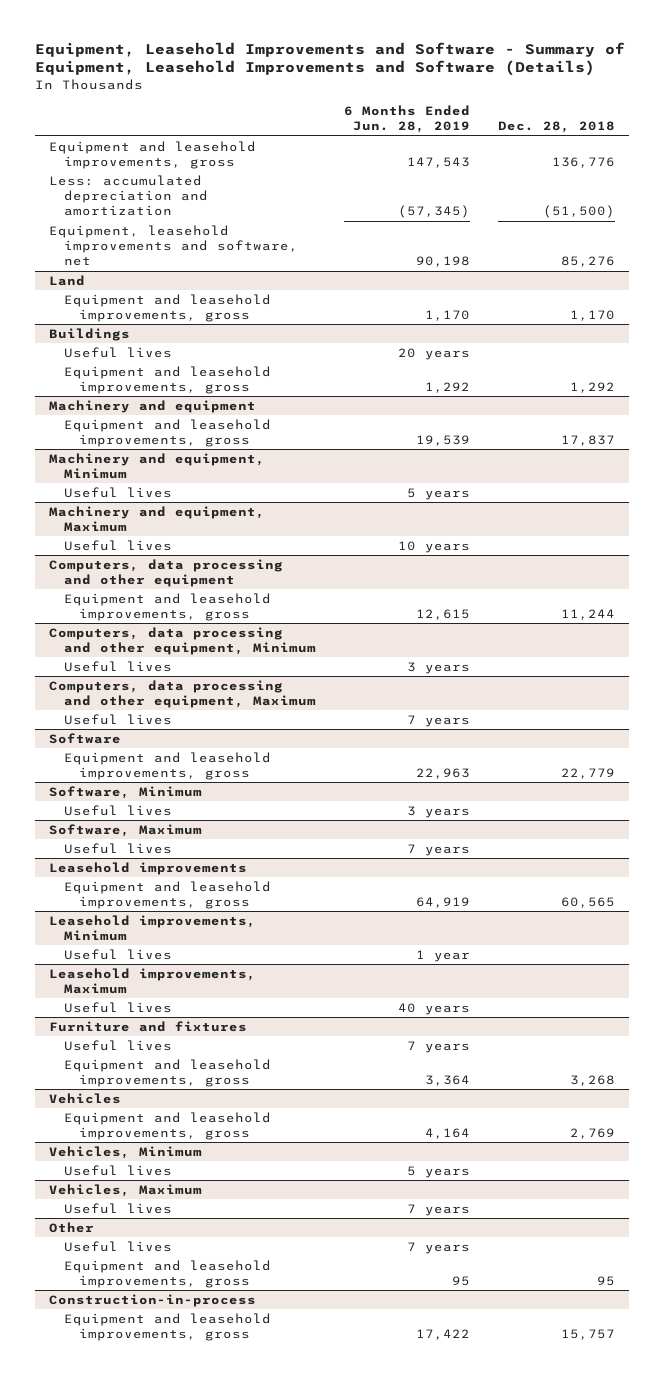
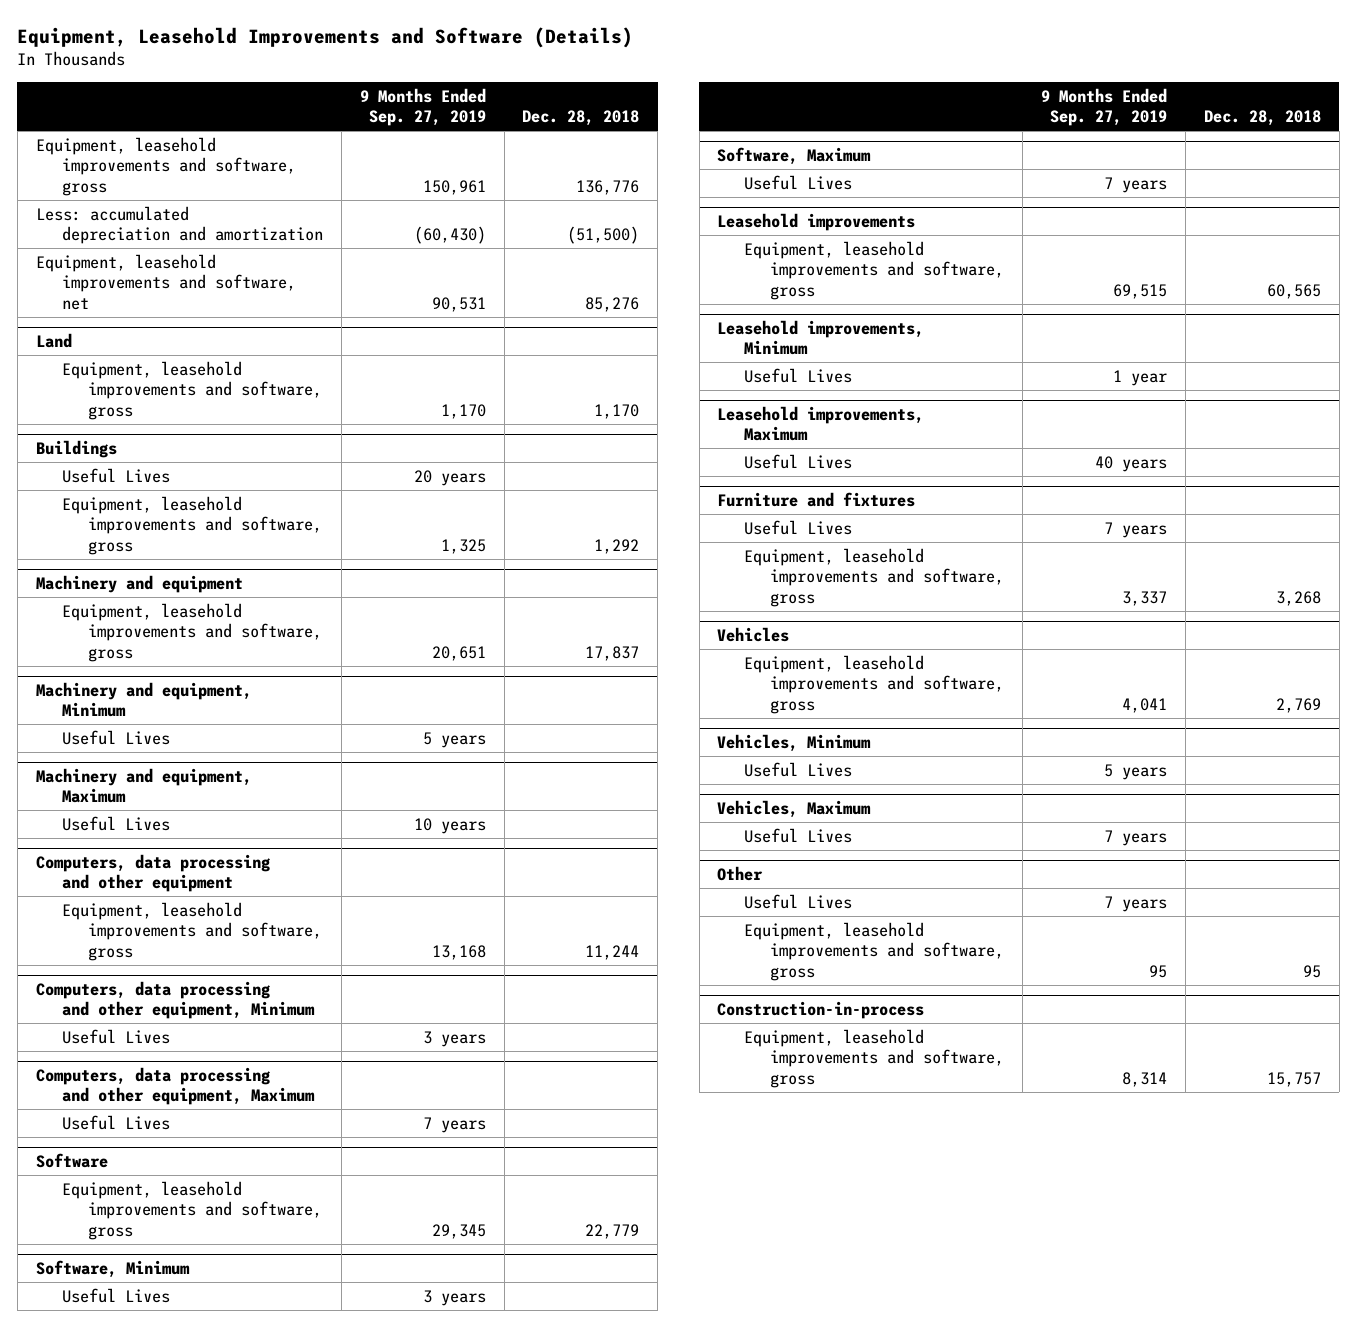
[34,41,625,77] Equipment, Leasehold Improvements and Software - Summary of Equipment, Leasehold Improvements and Software (Details) -> [17,27,634,49] Equipment, Leasehold Improvements and Software (Details)
[343,104,470,134] 6 Months Ended Jun. 28, 2019 -> none
none -> [359,87,486,126] 9 Months Ended Sep. 27, 2019
[48,140,256,170] Equipment and leasehold improvements, gross -> [35,136,296,196] Equipment, leasehold improvements and software, gross
[63,293,271,323] Equipment and leasehold improvements, gross -> [61,360,323,420] Equipment, leasehold improvements and software, gross
[63,346,172,358] Useful lives -> [61,467,170,483] Useful Lives
[63,365,271,395] Equipment and leasehold improvements, gross -> [61,495,323,555] Equipment, leasehold improvements and software, gross
[63,418,271,448] Equipment and leasehold improvements, gross -> [61,602,323,662] Equipment, leasehold improvements and software, gross
[63,486,172,498] Useful lives -> [61,729,170,745] Useful Lives
[63,539,172,551] Useful lives -> [61,815,170,831] Useful Lives
[63,592,271,622] Equipment and leasehold improvements, gross -> [61,901,323,961] Equipment, leasehold improvements and software, gross
[63,660,172,672] Useful lives -> [61,1028,170,1044] Useful Lives
[63,713,172,725] Useful lives -> [61,1114,170,1130] Useful Lives
[63,751,271,781] Equipment and leasehold improvements, gross -> [61,1180,323,1240] Equipment, leasehold improvements and software, gross
[63,804,172,816] Useful lives -> [61,1287,170,1303] Useful Lives
[63,842,172,854] Useful lives -> [743,174,852,190] Useful Lives
[63,880,271,910] Equipment and leasehold improvements, gross -> [743,240,1004,300] Equipment, leasehold improvements and software, gross
[63,948,172,960] Useful lives -> [743,367,852,383] Useful Lives
[63,1001,172,1013] Useful lives -> [743,453,852,469] Useful Lives
[63,1039,172,1051] Useful lives -> [743,519,852,535] Useful Lives
[63,1058,271,1088] Equipment and leasehold improvements, gross -> [743,547,1004,607] Equipment, leasehold improvements and software, gross
[63,1111,271,1141] Equipment and leasehold improvements, gross -> [743,654,1004,714] Equipment, leasehold improvements and software, gross
[63,1164,172,1176] Useful lives -> [743,761,852,777] Useful Lives
[63,1202,172,1214] Useful lives -> [743,827,852,843] Useful Lives
[63,1240,172,1252] Useful lives -> [743,893,852,909] Useful Lives
[63,1259,271,1289] Equipment and leasehold improvements, gross -> [743,921,1004,981] Equipment, leasehold improvements and software, gross
[63,1312,271,1342] Equipment and leasehold improvements, gross -> [743,1028,1004,1088] Equipment, leasehold improvements and software, gross

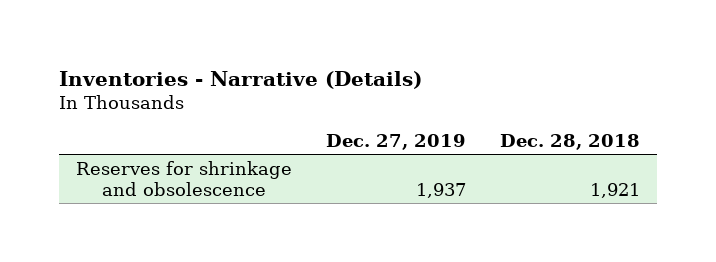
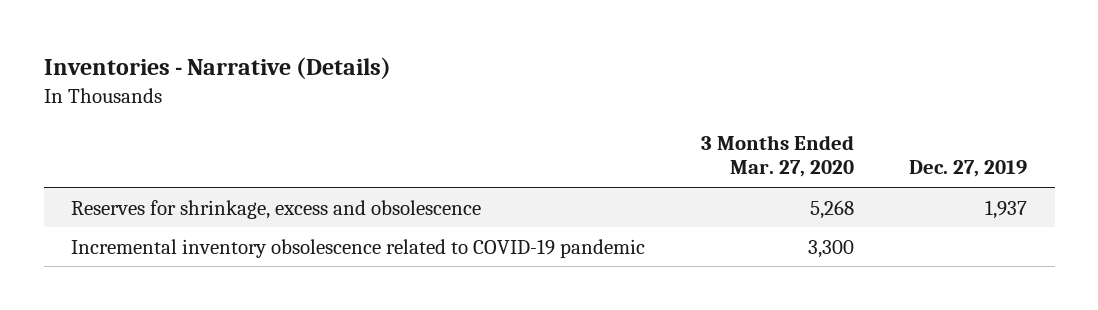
[500,133,641,150] Dec. 28, 2018 -> none
none -> [700,134,854,178] 3 Months Ended Mar. 27, 2020
[75,161,292,196] Reserves for shrinkage and obsolescence -> [71,199,482,219] Reserves for shrinkage, excess and obsolescence
none -> [71,238,646,258] Incremental inventory obsolescence related to COVID-19 pandemic

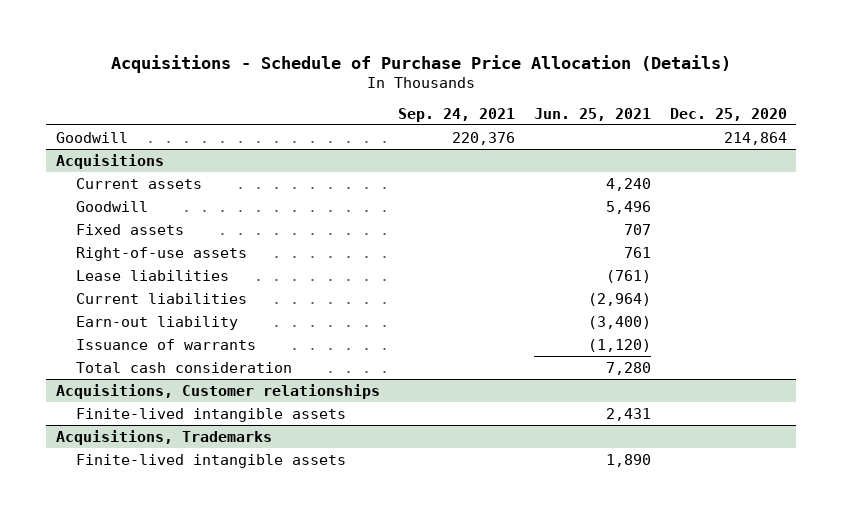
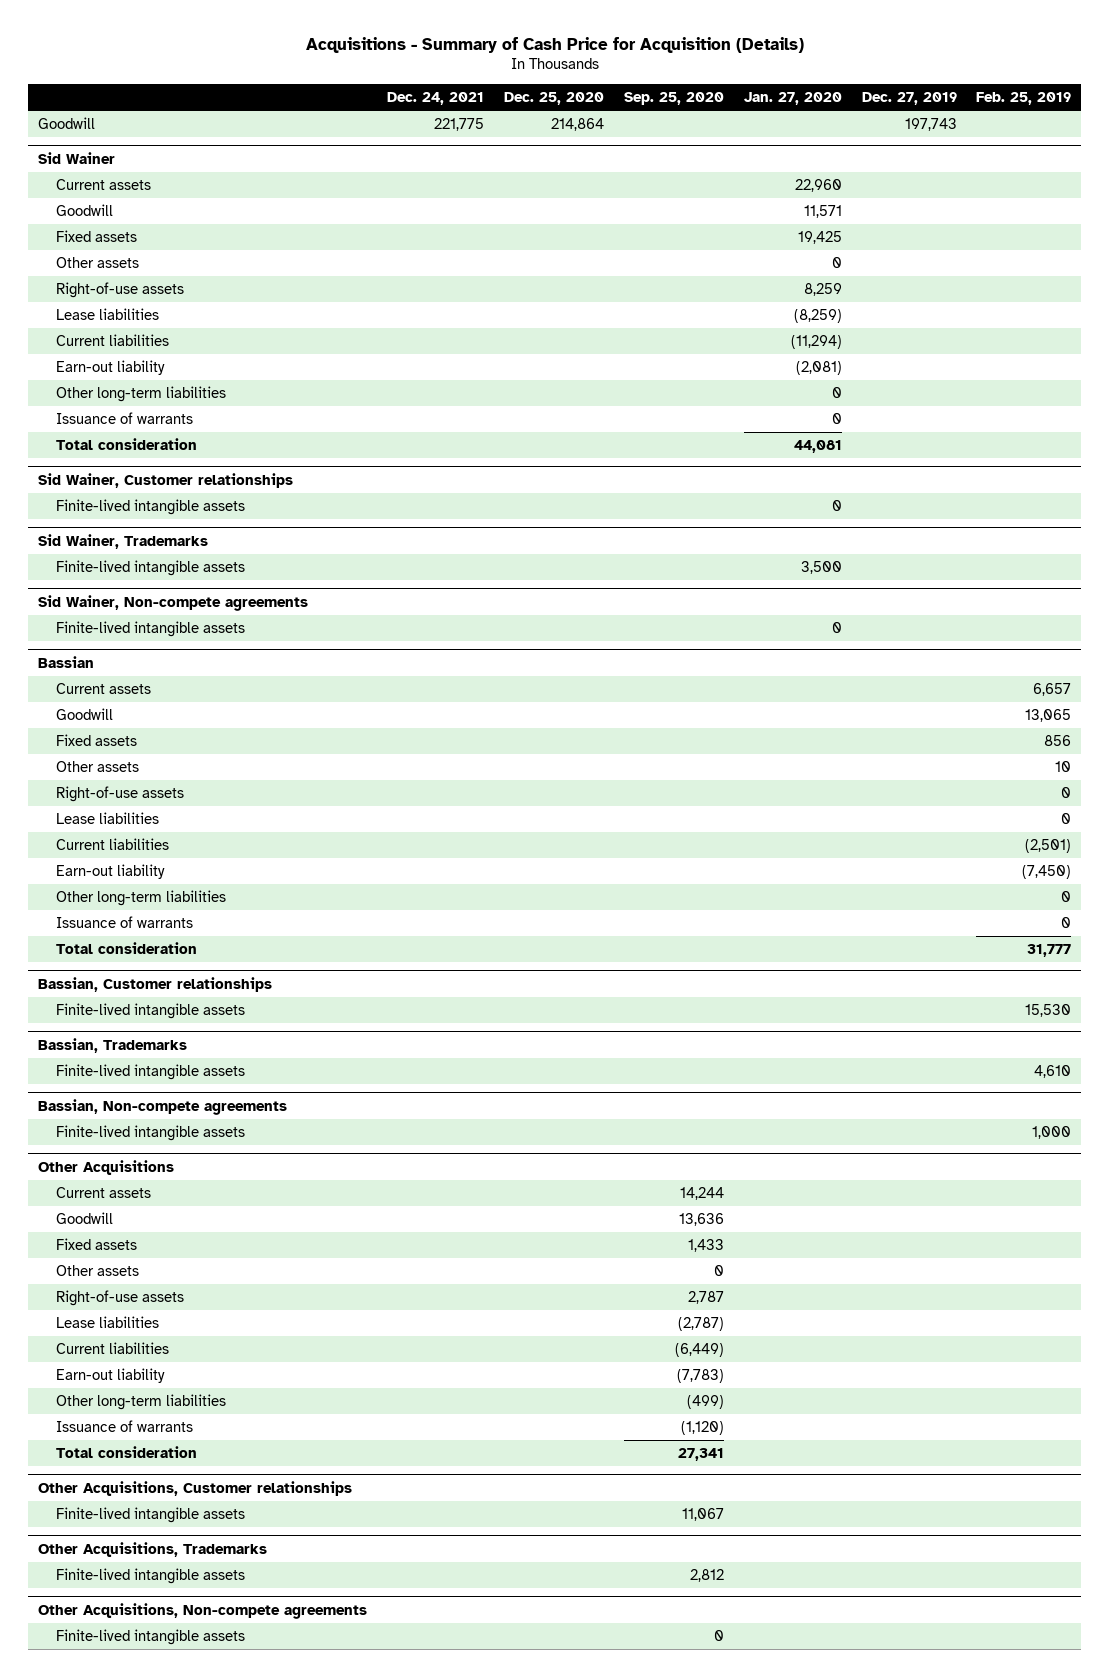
[111,54,732,73] Acquisitions - Schedule of Purchase Price Allocation (Details) -> [305,37,804,54] Acquisitions - Summary of Cash Price for Acquisition (Details)
[398,107,516,122] Sep. 24, 2021 -> none
[533,107,651,121] Jun. 25, 2021 -> none
none -> [386,91,484,105] Dec. 24, 2021
none -> [623,91,724,105] Sep. 25, 2020
none -> [743,91,842,105] Jan. 27, 2020
none -> [861,91,957,105] Dec. 27, 2019
none -> [976,91,1072,105] Feb. 25, 2019
none -> [37,152,115,165] Sid Wainer
none -> [56,179,152,191] Current assets
none -> [56,204,114,217] Goodwill
none -> [56,230,138,243] Fixed assets
none -> [56,257,140,269] Other assets
none -> [56,282,185,299] Right-of-use assets
none -> [56,308,160,321] Lease liabilities
none -> [56,334,170,347] Current liabilities
none -> [56,360,166,376] Earn-out liability
none -> [56,386,227,403] Other long-term liabilities
none -> [56,412,194,425] Issuance of warrants
none -> [56,438,198,451] Total consideration
none -> [37,473,293,489] Sid Wainer, Customer relationships
none -> [56,499,246,516] Finite-lived intangible assets
none -> [37,534,208,550] Sid Wainer, Trademarks
none -> [56,560,246,577] Finite-lived intangible assets
none -> [37,595,308,612] Sid Wainer, Non-compete agreements
none -> [56,621,246,638] Finite-lived intangible assets
none -> [37,656,94,669] Bassian
none -> [56,683,152,695] Current assets
none -> [56,708,114,721] Goodwill
none -> [56,734,138,747] Fixed assets
none -> [56,761,140,773] Other assets
none -> [56,786,185,803] Right-of-use assets
none -> [56,812,160,825] Lease liabilities
none -> [56,838,170,851] Current liabilities
none -> [56,864,166,880] Earn-out liability
none -> [56,890,227,907] Other long-term liabilities
none -> [56,916,194,929] Issuance of warrants
none -> [56,942,198,955] Total consideration
none -> [37,977,272,993] Bassian, Customer relationships
none -> [56,1003,246,1020] Finite-lived intangible assets
none -> [37,1038,187,1054] Bassian, Trademarks
none -> [56,1064,246,1081] Finite-lived intangible assets
none -> [37,1099,287,1116] Bassian, Non-compete agreements
none -> [56,1125,246,1142] Finite-lived intangible assets
[55,153,164,169] Acquisitions -> [37,1160,174,1176] Other Acquisitions
none -> [56,1265,140,1277] Other assets
none -> [56,1394,227,1411] Other long-term liabilities
[76,361,293,373] Total cash consideration -> [56,1446,198,1459] Total consideration
[55,383,380,399] Acquisitions, Customer relationships -> [37,1481,352,1497] Other Acquisitions, Customer relationships
[55,429,272,445] Acquisitions, Trademarks -> [37,1542,267,1558] Other Acquisitions, Trademarks
none -> [37,1603,367,1620] Other Acquisitions, Non-compete agreements
none -> [56,1629,246,1646] Finite-lived intangible assets

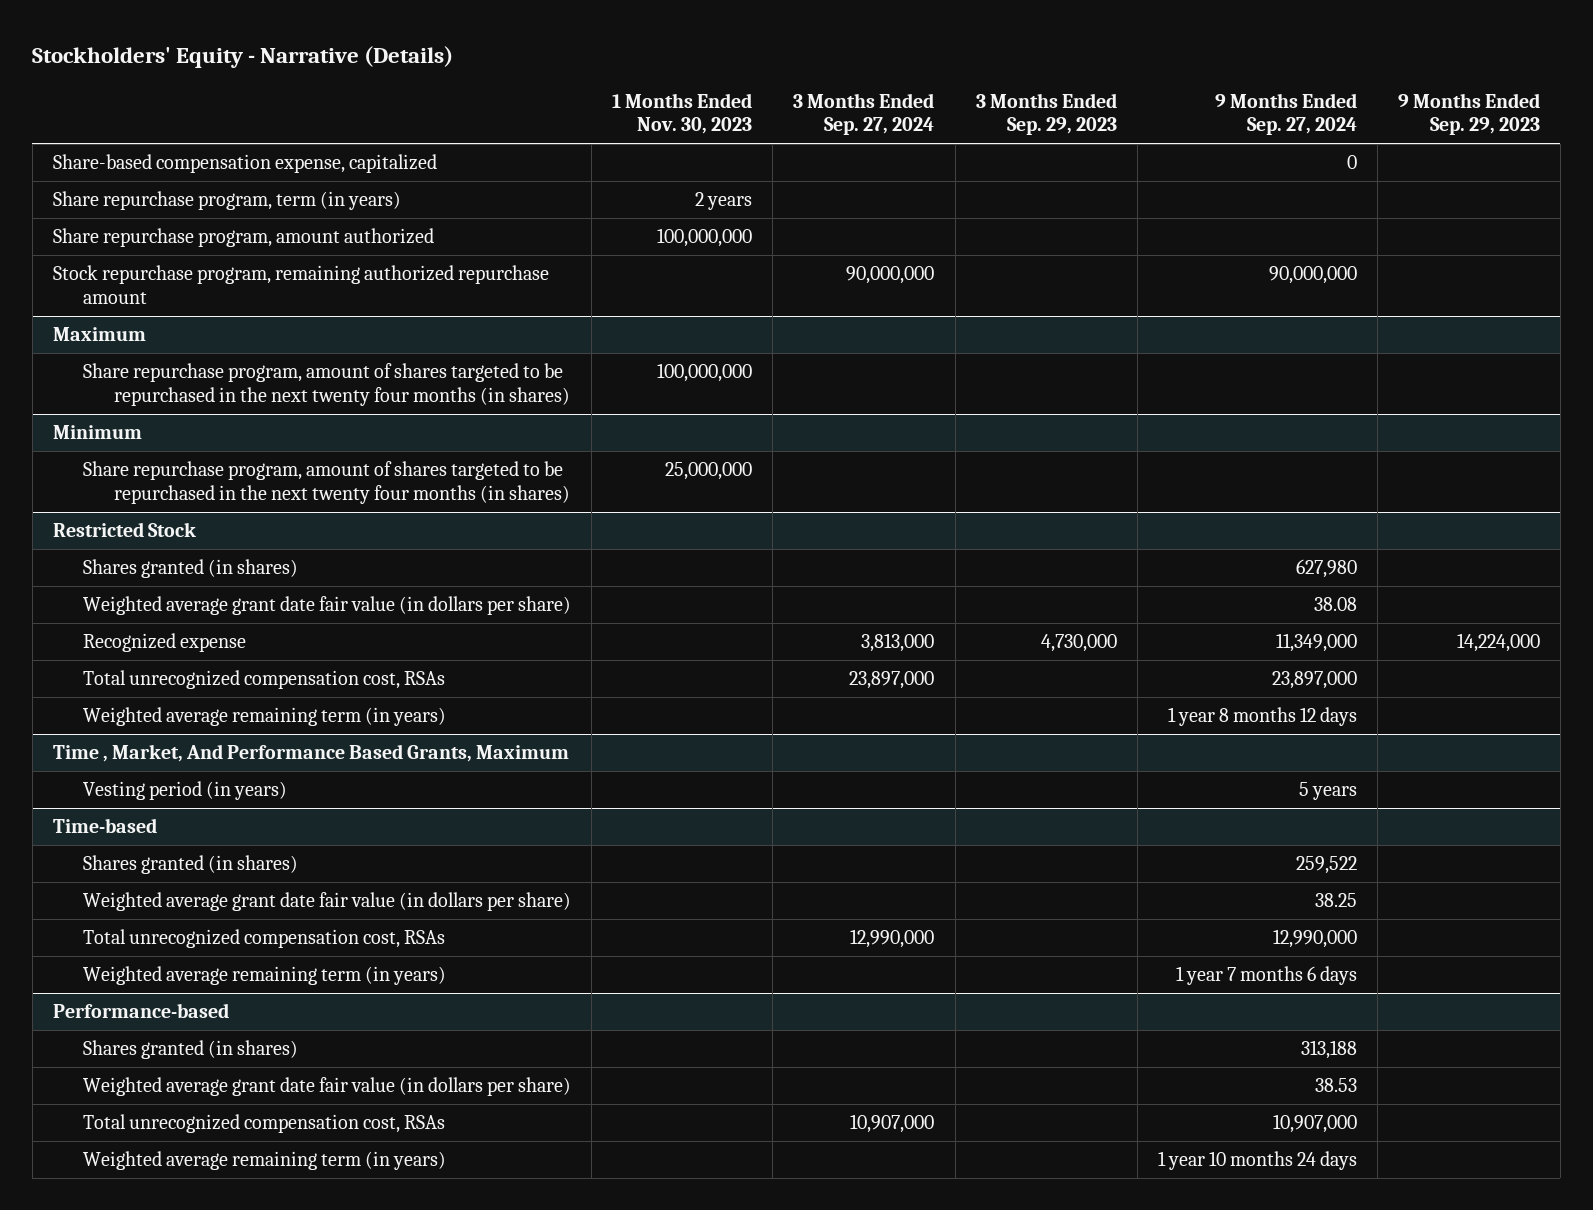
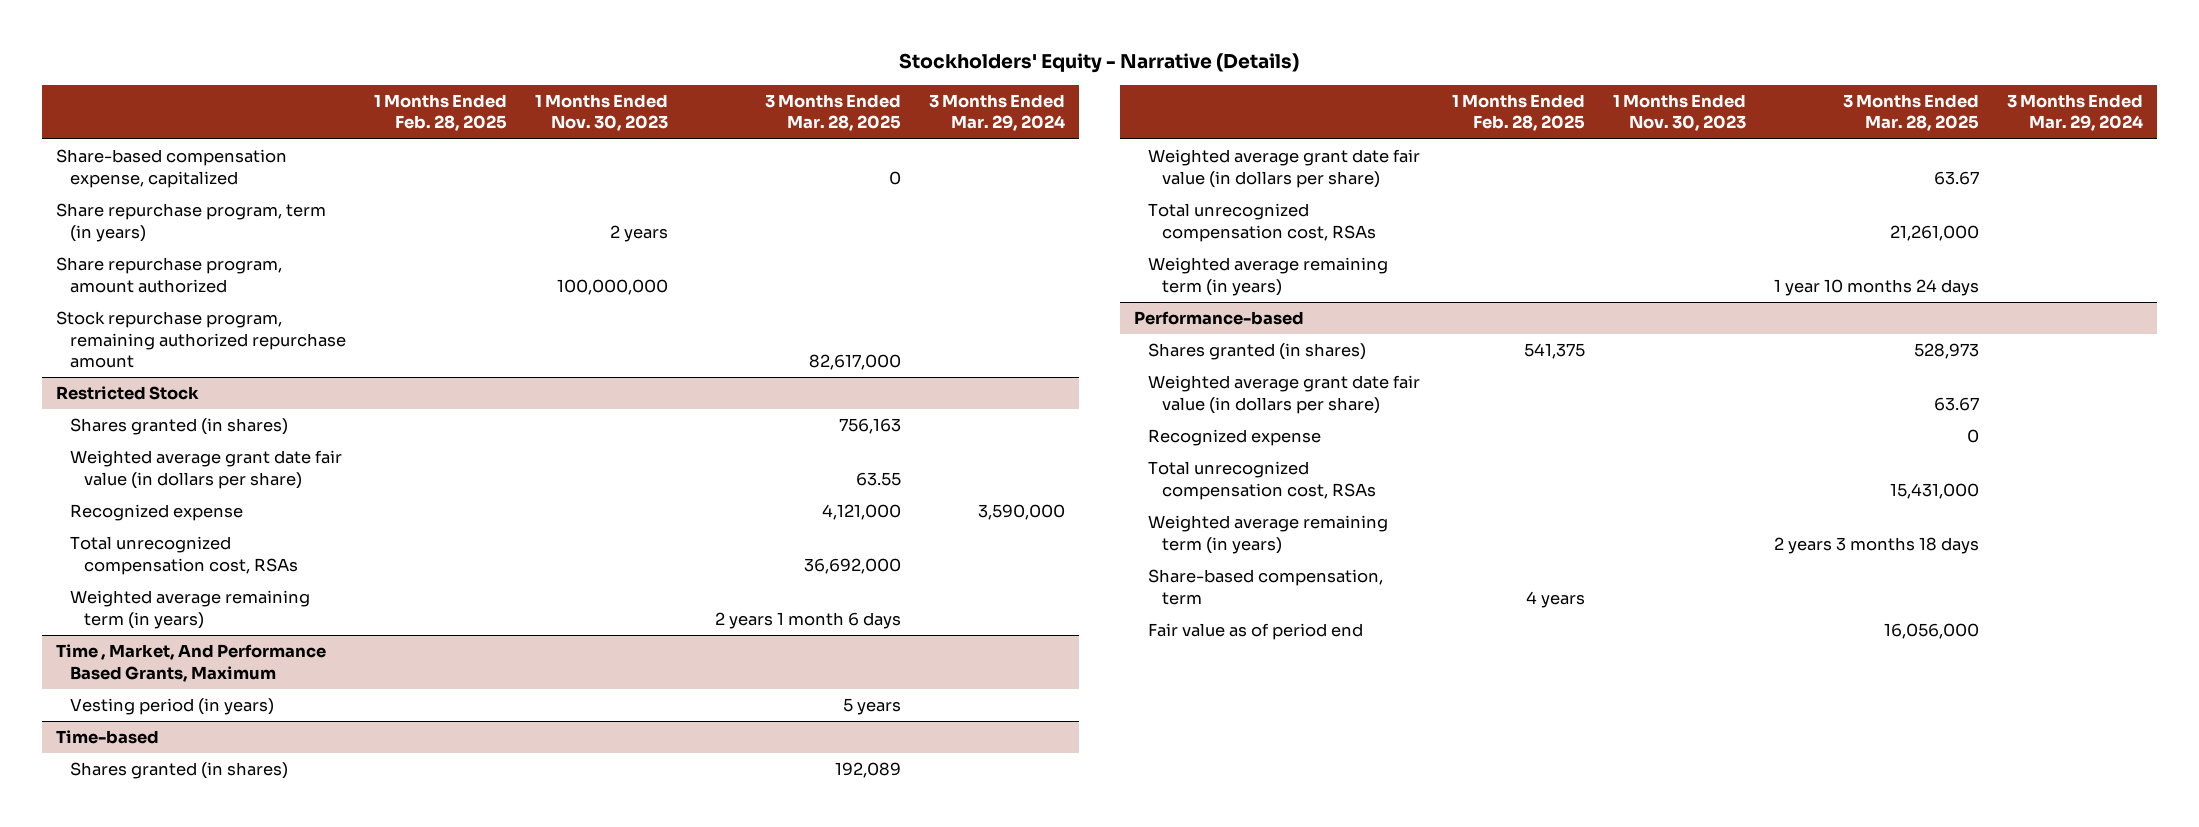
[793,92,935,136] 3 Months Ended Sep. 27, 2024 -> none
[975,92,1117,136] 3 Months Ended Sep. 29, 2023 -> none
[1214,92,1357,136] 9 Months Ended Sep. 27, 2024 -> none
[1397,92,1540,136] 9 Months Ended Sep. 29, 2023 -> none
none -> [373,94,507,132] 1 Months Ended Feb. 28, 2025
none -> [764,94,901,132] 3 Months Ended Mar. 28, 2025
none -> [928,94,1065,132] 3 Months Ended Mar. 29, 2024
[52,327,146,342] Maximum -> none
[83,363,570,406] Share repurchase program, amount of shares targeted to be repurchased in the next twenty four months (in shares) -> none
[52,425,142,440] Minimum -> none
[83,461,570,504] Share repurchase program, amount of shares targeted to be repurchased in the next twenty four months (in shares) -> none
none -> [1147,429,1321,447] Recognized expense
none -> [1147,569,1383,605] Share-based compensation, term
none -> [1147,623,1363,641] Fair value as of period end

